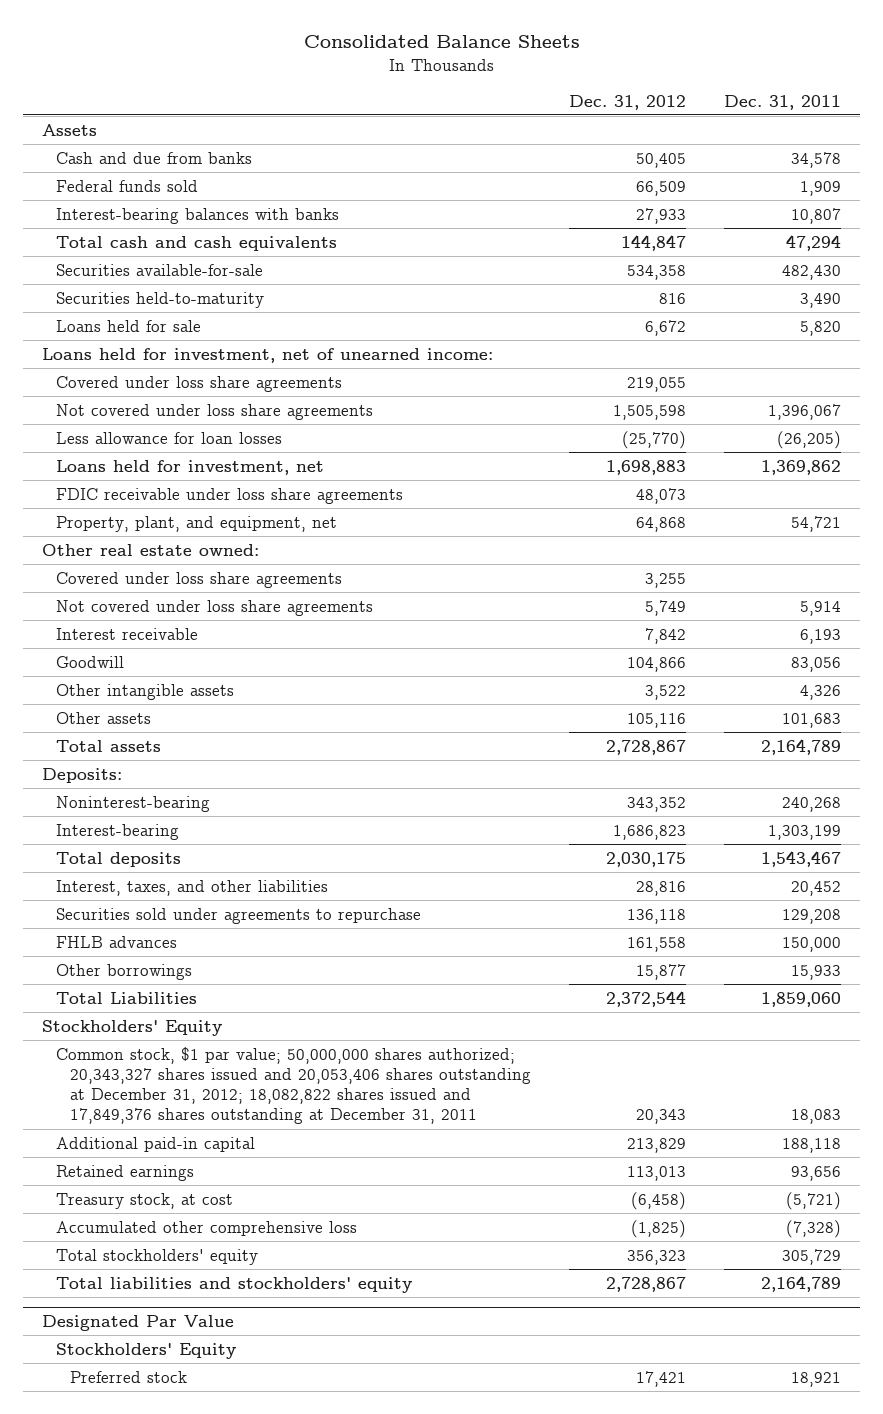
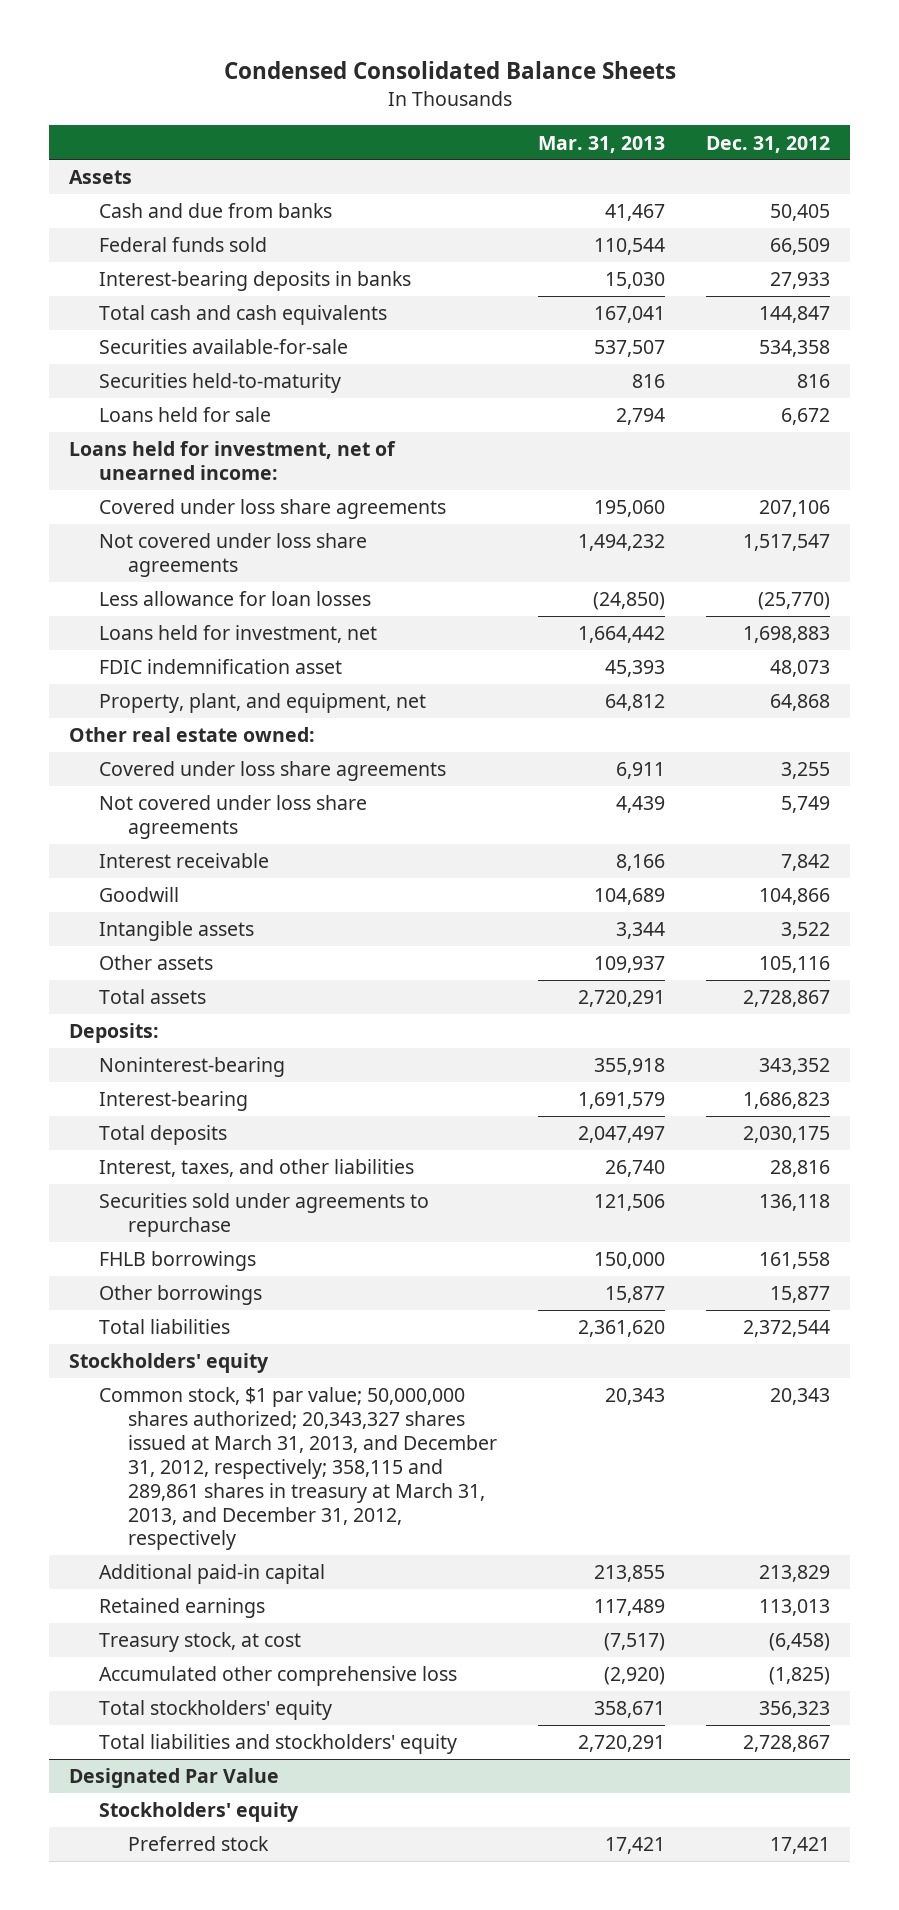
[303,35,580,49] Consolidated Balance Sheets -> [223,61,676,80] Condensed Consolidated Balance Sheets
[724,94,842,110] Dec. 31, 2011 -> none
none -> [538,135,666,153] Mar. 31, 2013
[56,207,340,224] Interest-bearing balances with banks -> [98,271,411,292] Interest-bearing deposits in banks
[627,376,687,392] 219,055 -> [758,500,830,518] 207,106
[613,404,687,420] 1,505,598 -> [742,534,830,552] 1,517,547
[56,487,404,504] FDIC receivable under loss share agreements -> [98,659,342,675] FDIC indemnification asset
[56,683,235,700] Other intangible assets -> [98,921,254,942] Intangible assets
[56,935,178,948] FHLB advances -> [98,1251,256,1272] FHLB borrowings
[56,991,198,1004] Total Liabilities -> [98,1319,230,1335] Total liabilities
[41,1019,222,1036] Stockholders' Equity -> [69,1353,270,1374] Stockholders' equity
[56,1046,532,1125] Common stock, $1 par value; 50,000,000 shares authorized; 20,343,327 shares issued and 20,053,406 shares outstanding at December 31, 2012; 18,082,822 shares issued and 17,849,376 shares outstanding at December 31, 2011 -> [98,1387,498,1551] Common stock, $1 par value; 50,000,000 shares authorized; 20,343,327 shares issued at March 31, 2013, and December 31, 2012, respectively; 358,115 and 289,861 shares in treasury at March 31, 2013, and December 31, 2012, respectively
[56,1342,237,1359] Stockholders' Equity -> [98,1802,299,1823] Stockholders' equity

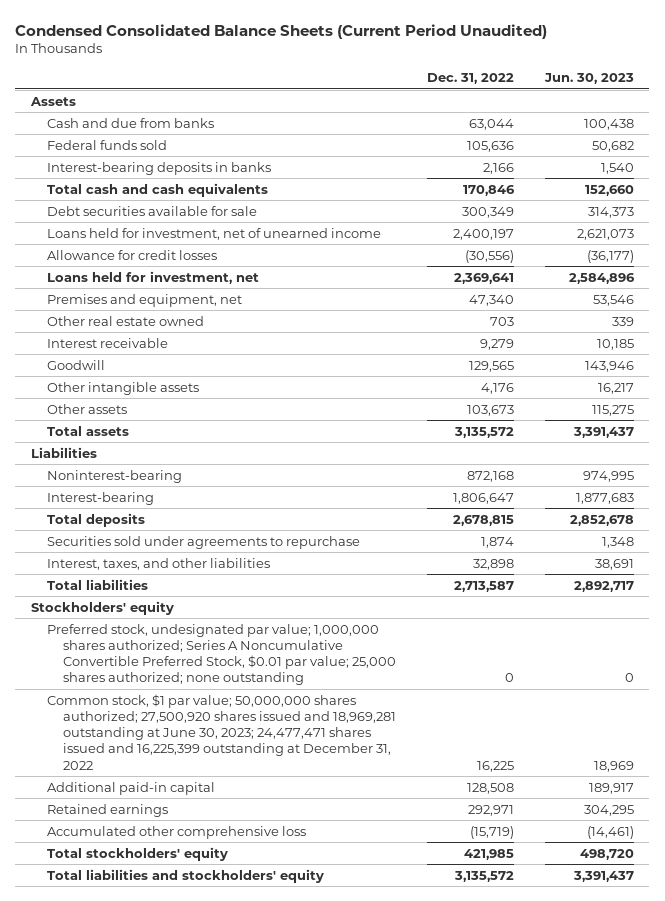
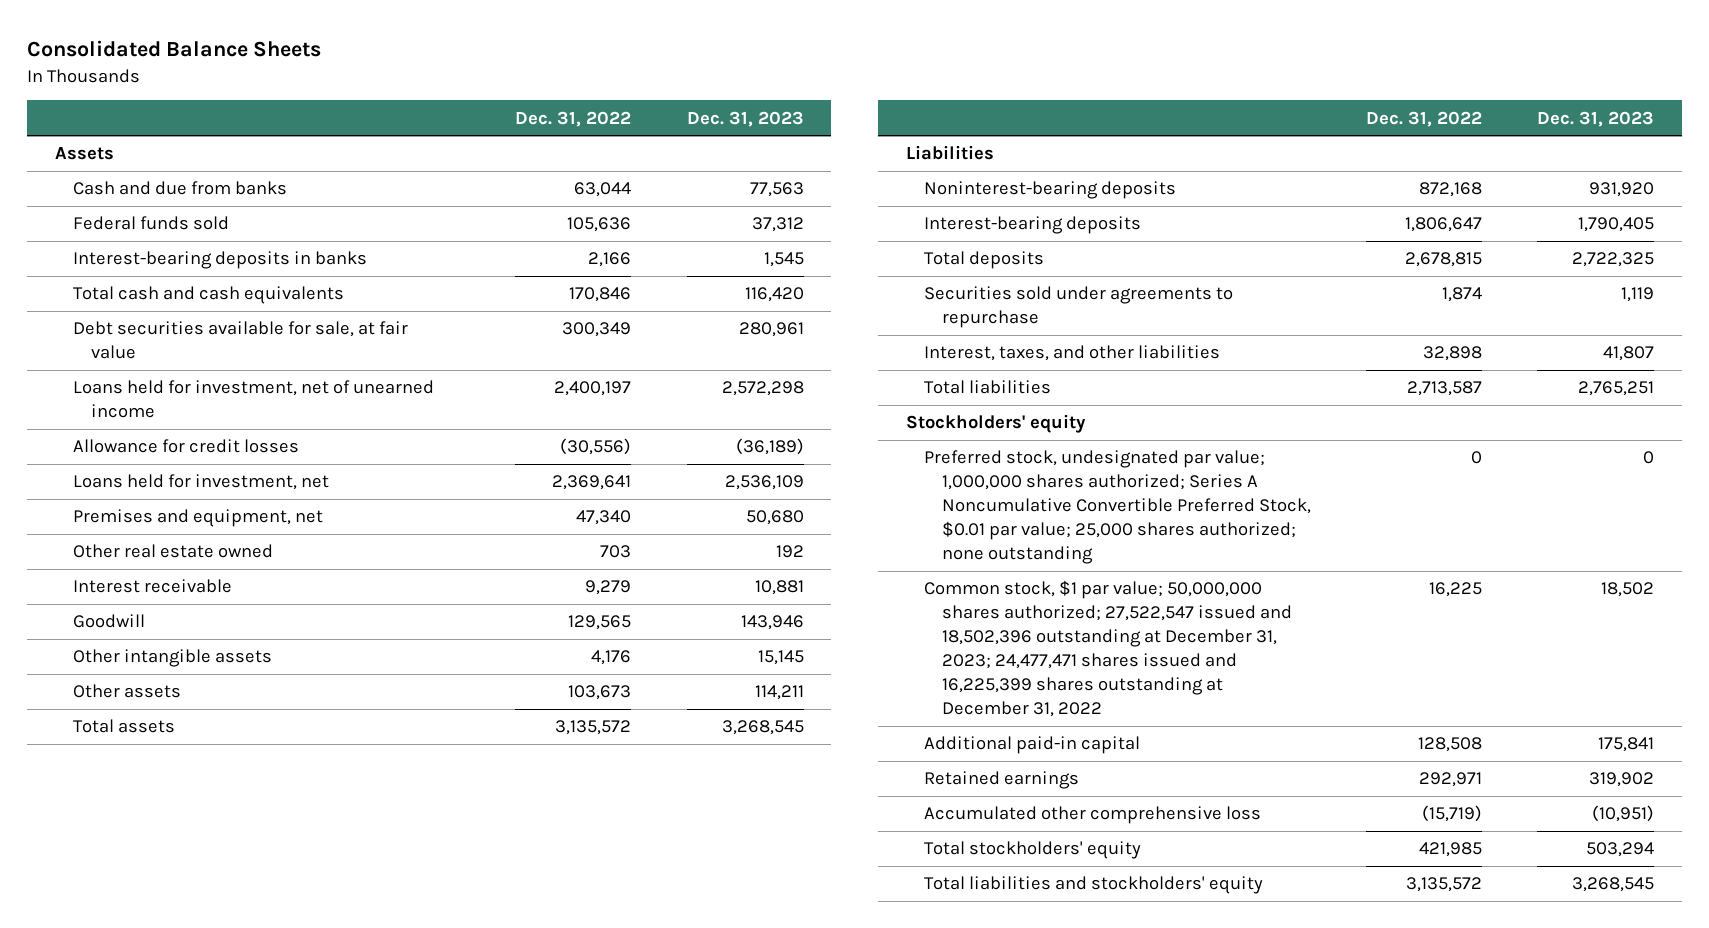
[15,23,548,39] Condensed Consolidated Balance Sheets (Current Period Unaudited) -> [27,40,322,58] Consolidated Balance Sheets
[543,73,634,85] Jun. 30, 2023 -> none
none -> [686,110,804,127] Dec. 31, 2023
[46,205,257,216] Debt securities available for sale -> [72,321,408,360] Debt securities available for sale, at fair value
[46,469,182,483] Noninterest-bearing -> [923,181,1176,200] Noninterest-bearing deposits
[46,491,154,505] Interest-bearing -> [923,216,1141,235] Interest-bearing deposits
[46,693,396,770] Common stock, $1 par value; 50,000,000 shares authorized; 27,500,920 shares issued and 18,969,281 outstanding at June 30, 2023; 24,477,471 shares issued and 16,225,399 outstanding at December 31, 2022 -> [923,580,1292,718] Common stock, $1 par value; 50,000,000 shares authorized; 27,522,547 issued and 18,502,396 outstanding at December 31, 2023; 24,477,471 shares issued and 16,225,399 shares outstanding at December 31, 2022

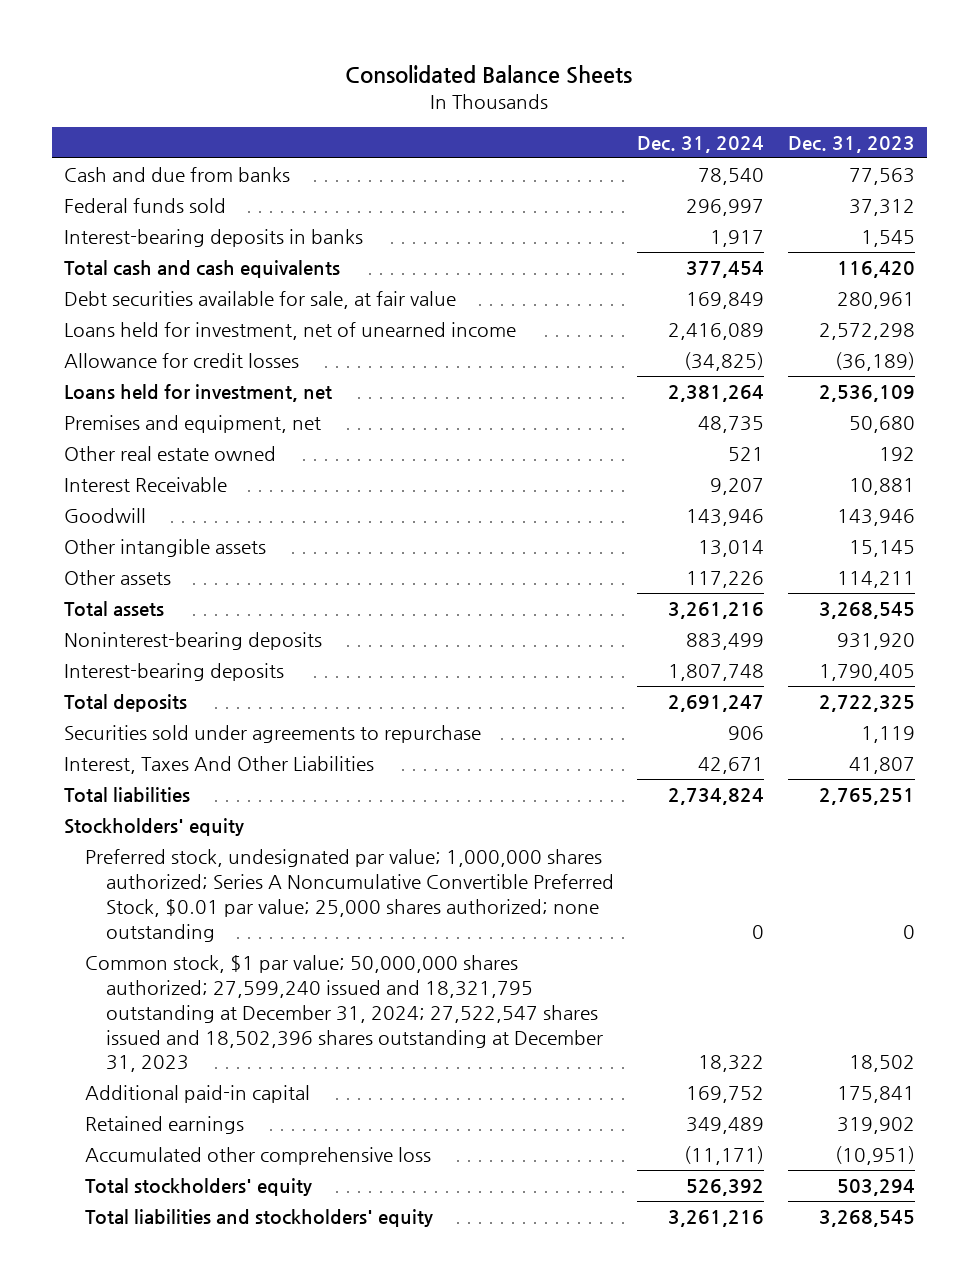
[515,110,632,127] Dec. 31, 2022 -> none
none -> [637,136,765,154] Dec. 31, 2024
[54,147,114,161] Assets -> none
[72,579,232,594] Interest receivable -> [63,477,227,493] Interest Receivable
[905,145,994,161] Liabilities -> none
[923,345,1220,362] Interest, taxes, and other liabilities -> [63,756,374,775] Interest, Taxes And Other Liabilities
[923,580,1292,718] Common stock, $1 par value; 50,000,000 shares authorized; 27,522,547 issued and 18,502,396 outstanding at December 31, 2023; 24,477,471 shares issued and 16,225,399 shares outstanding at December 31, 2022 -> [84,955,603,1073] Common stock, $1 par value; 50,000,000 shares authorized; 27,599,240 issued and 18,321,795 outstanding at December 31, 2024; 27,522,547 shares issued and 18,502,396 shares outstanding at December 31, 2023

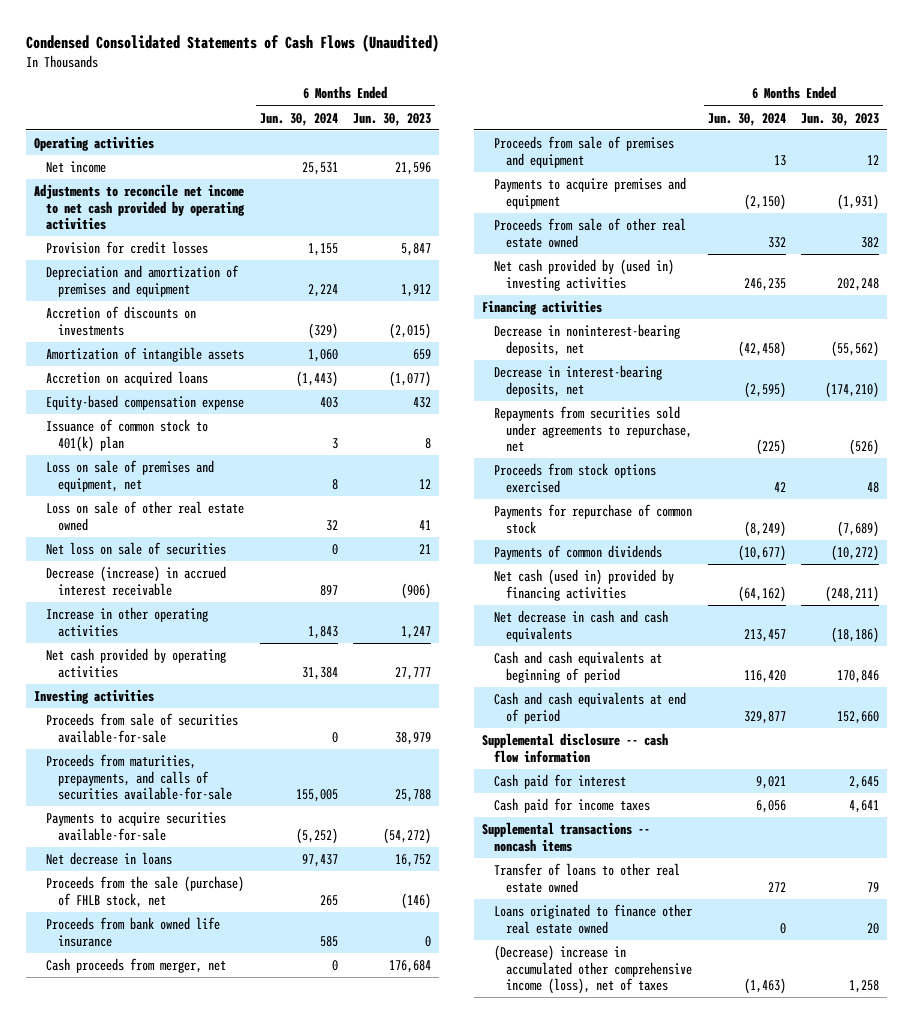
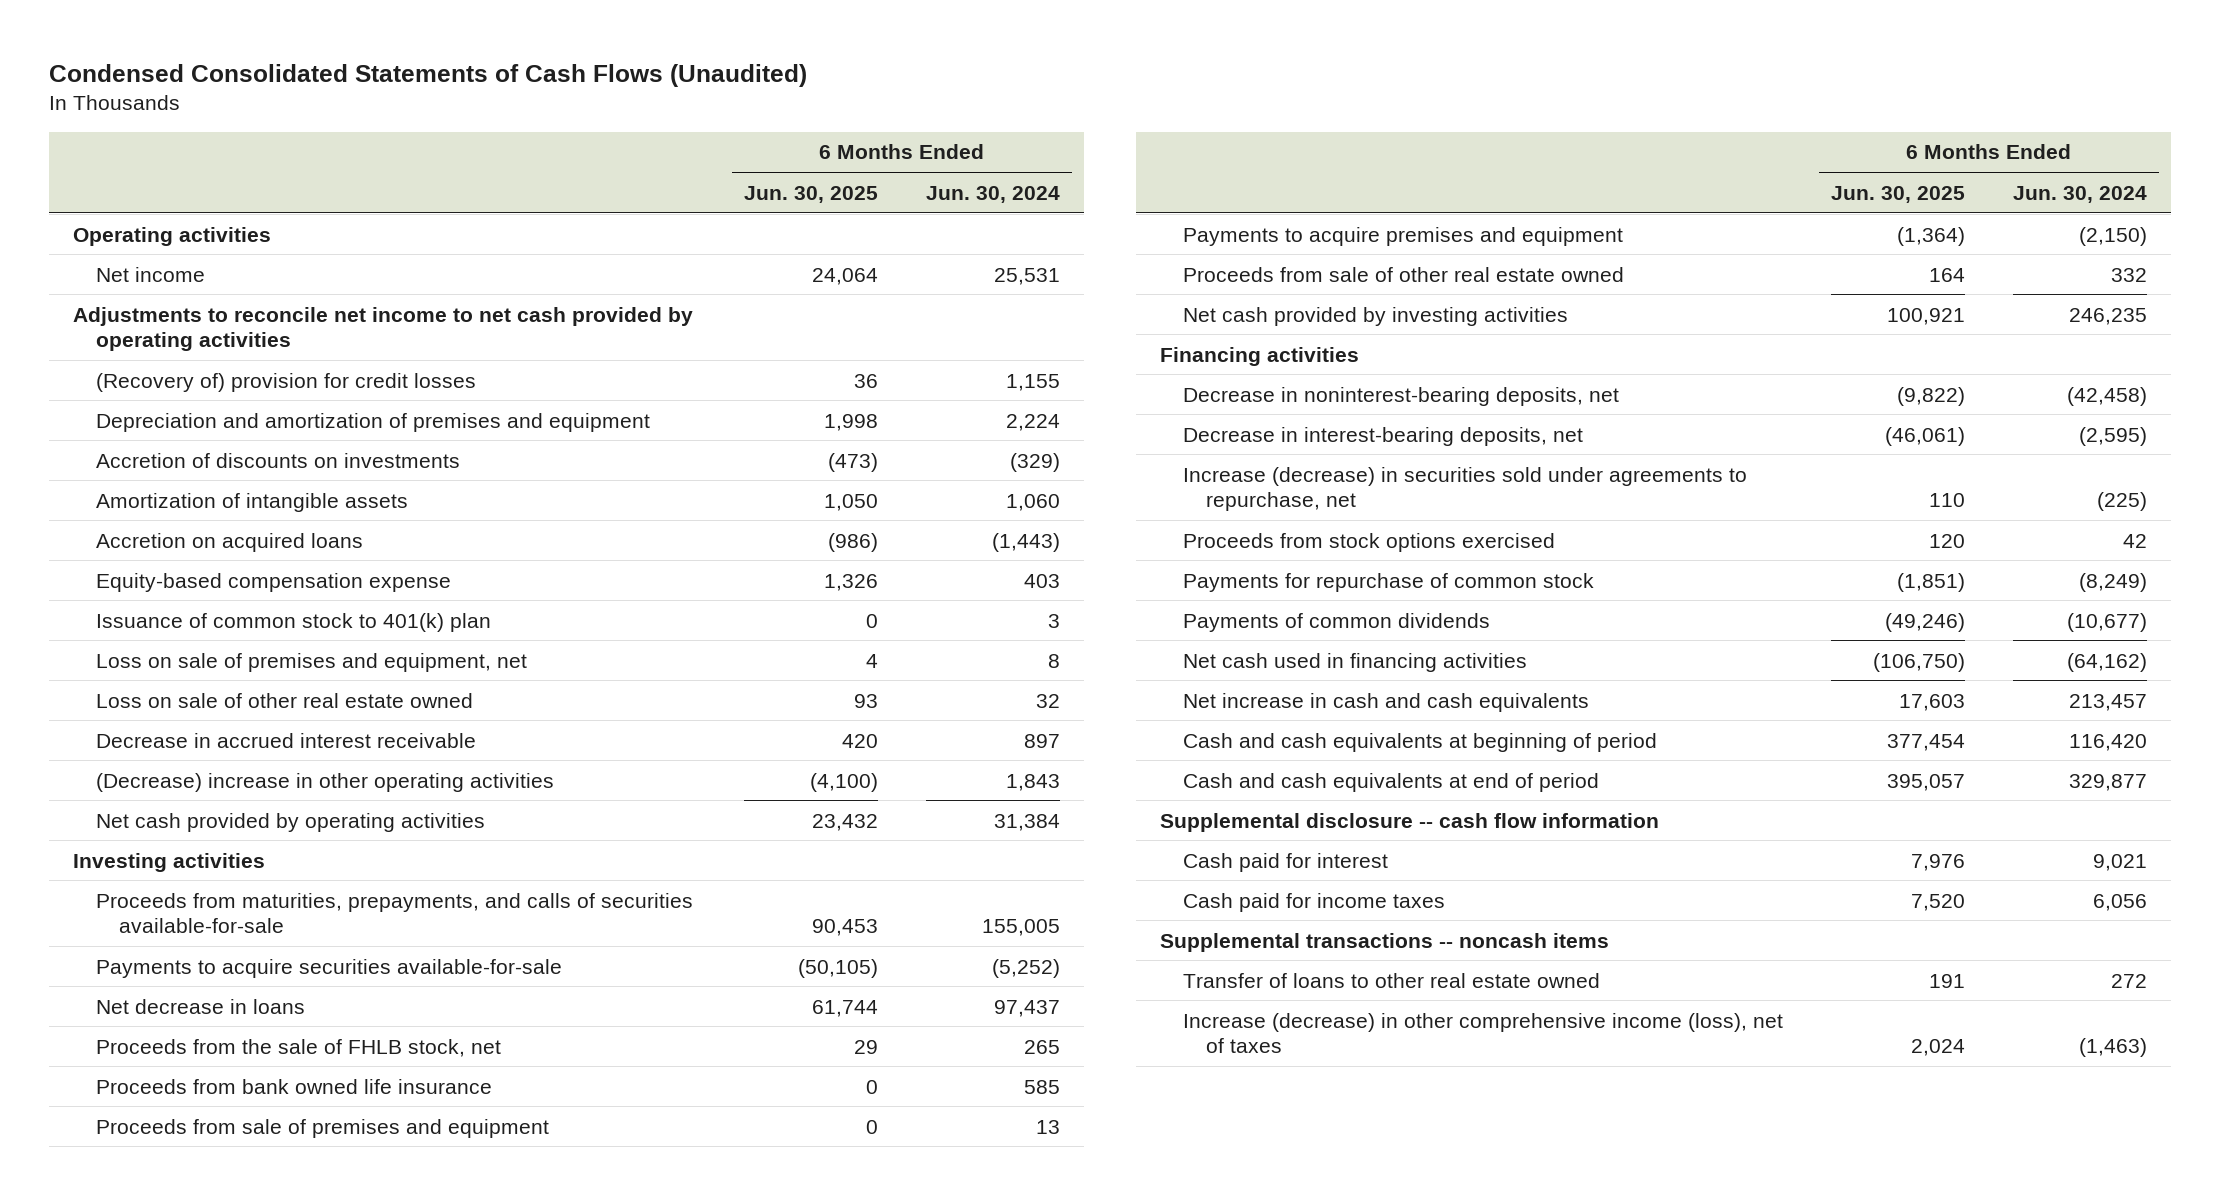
[353,112,432,126] Jun. 30, 2023 -> none
none -> [743,185,878,203] Jun. 30, 2025
[45,241,208,255] Provision for credit losses -> [95,372,476,392] (Recovery of) provision for credit losses
[45,542,226,556] Net loss on sale of securities -> none
[45,566,226,596] Decrease (increase) in accrued interest receivable -> [95,732,476,748] Decrease in accrued interest receivable
[45,607,208,637] Increase in other operating activities -> [95,772,554,792] (Decrease) increase in other operating activities
[45,713,238,743] Proceeds from sale of securities available-for-sale -> none
[45,876,244,908] Proceeds from the sale (purchase) of FHLB stock, net -> [95,1038,501,1057] Proceeds from the sale of FHLB stock, net
[45,958,226,974] Cash proceeds from merger, net -> none
[494,259,675,291] Net cash provided by (used in) investing activities -> [1183,306,1569,326] Net cash provided by investing activities
[494,406,693,453] Repayments from securities sold under agreements to repurchase, net -> [1183,466,1748,511] Increase (decrease) in securities sold under agreements to repurchase, net
[494,569,675,601] Net cash (used in) provided by financing activities -> [1183,652,1528,672] Net cash used in financing activities
[494,610,669,642] Net decrease in cash and cash equivalents -> [1183,692,1590,712] Net increase in cash and cash equivalents
[494,904,693,934] Loans originated to finance other real estate owned -> none
[494,945,693,995] (Decrease) increase in accumulated other comprehensive income (loss), net of taxes -> [1183,1012,1784,1053] Increase (decrease) in other comprehensive income (loss), net of taxes

